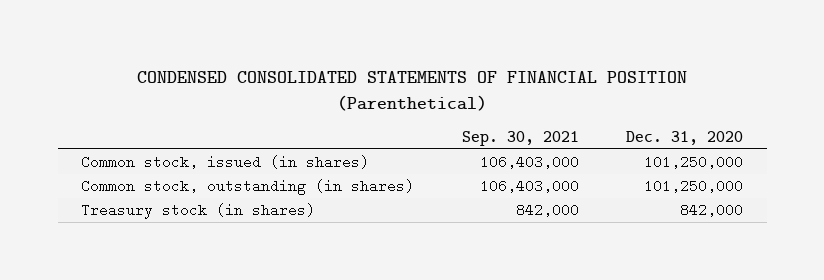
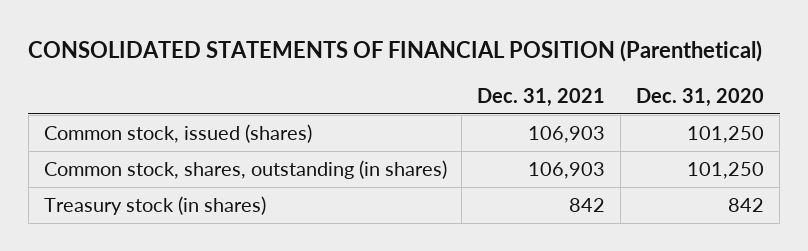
[137,71,688,111] CONDENSED CONSOLIDATED STATEMENTS OF FINANCIAL POSITION (Parenthetical) -> [28,40,763,63] CONSOLIDATED STATEMENTS OF FINANCIAL POSITION (Parenthetical)
[461,131,579,147] Sep. 30, 2021 -> none
none -> [477,87,606,107] Dec. 31, 2021
[81,154,370,169] Common stock, issued (in shares) -> [43,124,312,144] Common stock, issued (shares)
[644,154,744,169] 101,250,000 -> [687,126,765,144] 101,250
[81,178,415,195] Common stock, outstanding (in shares) -> [43,160,447,180] Common stock, shares, outstanding (in shares)
[644,178,744,193] 101,250,000 -> [687,162,765,180] 101,250
[680,202,744,217] 842,000 -> [728,198,765,213] 842

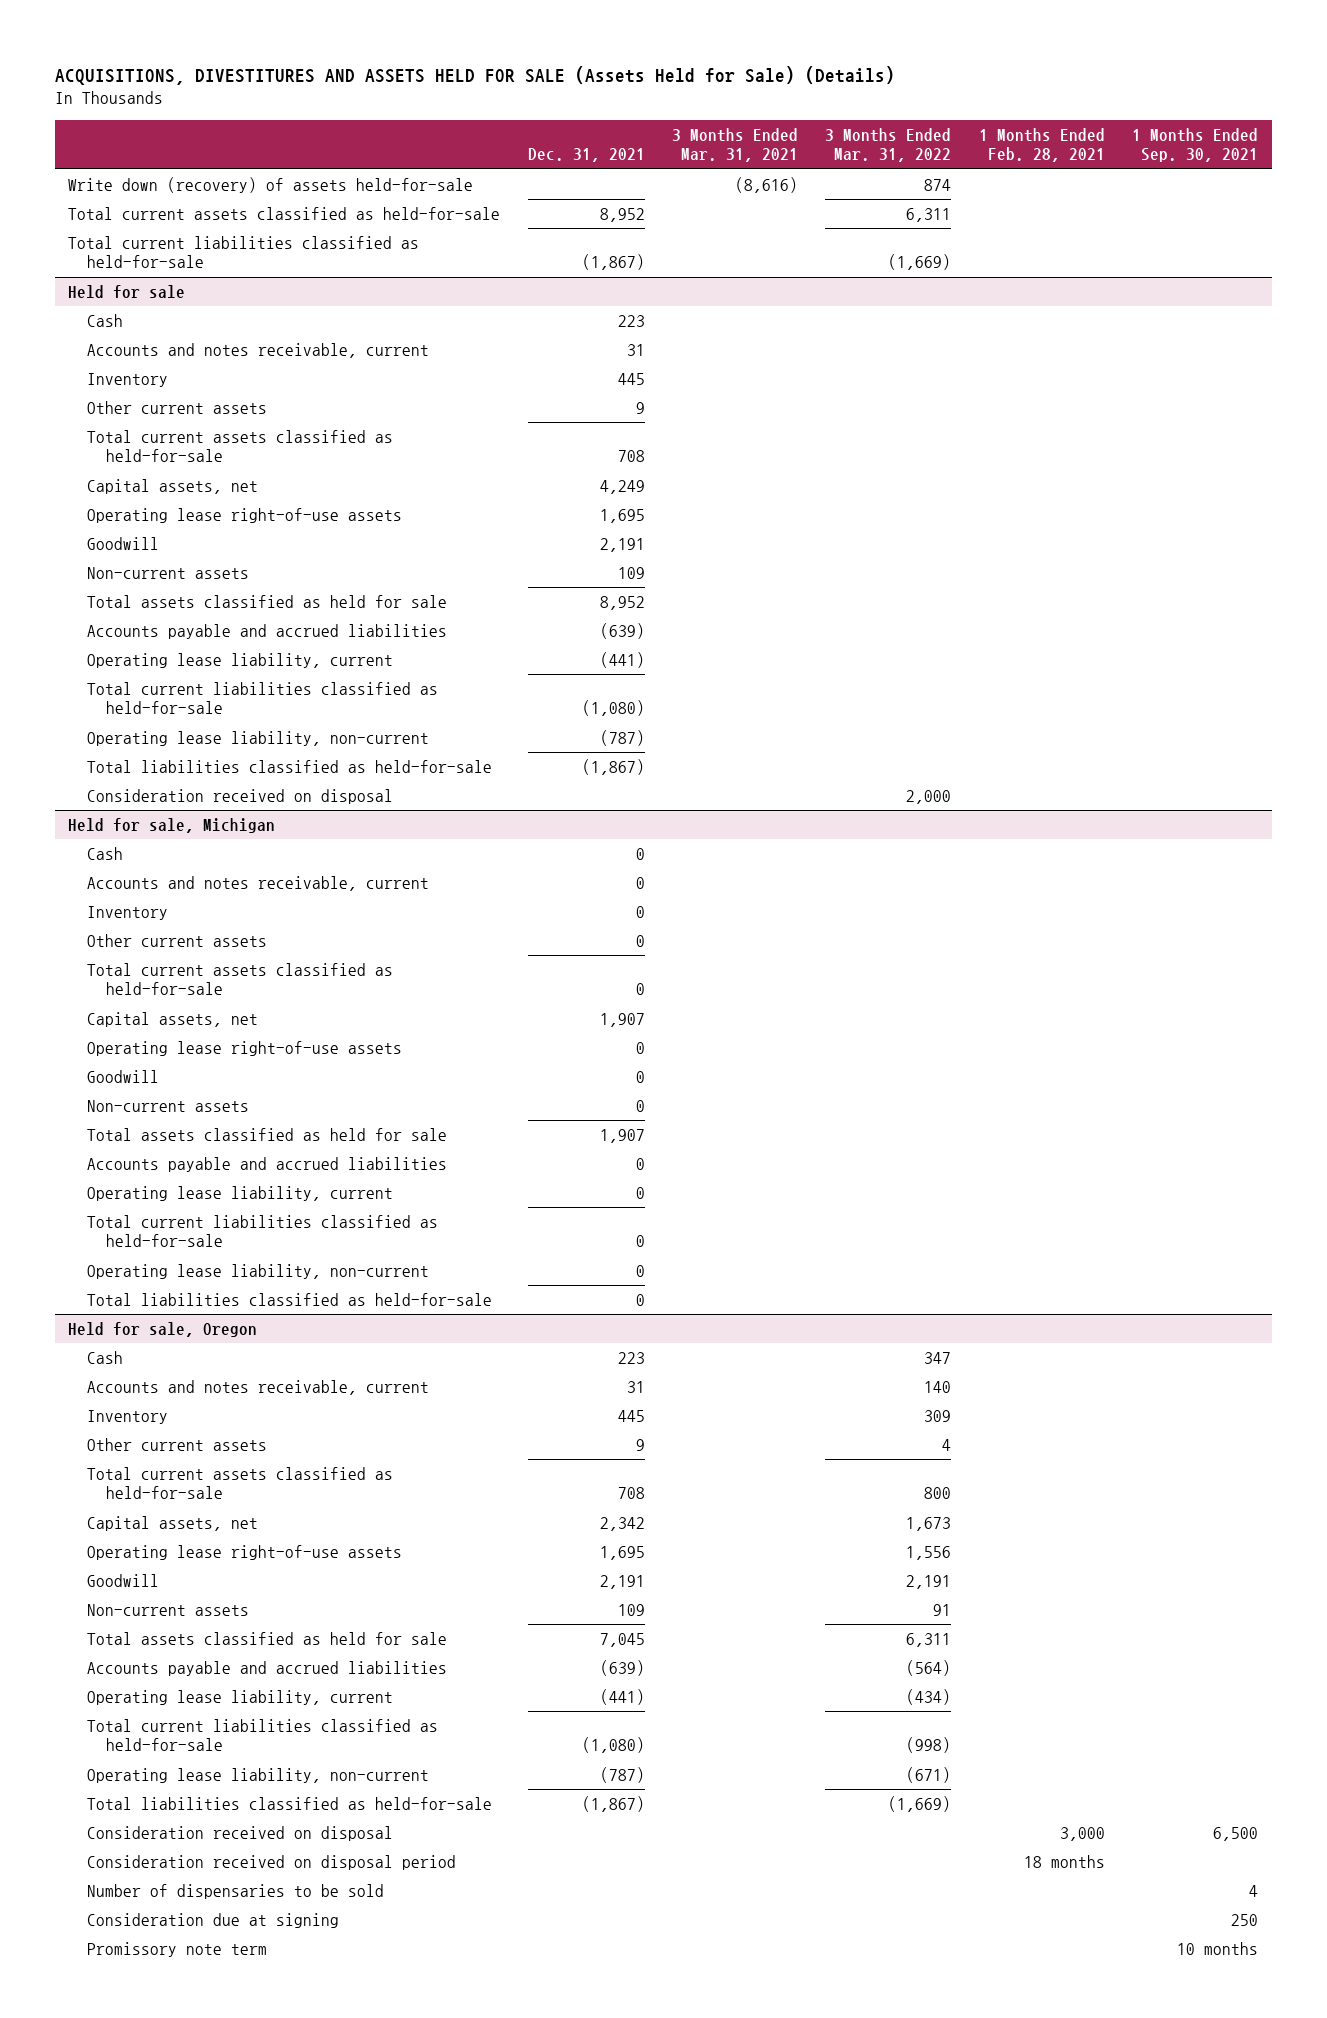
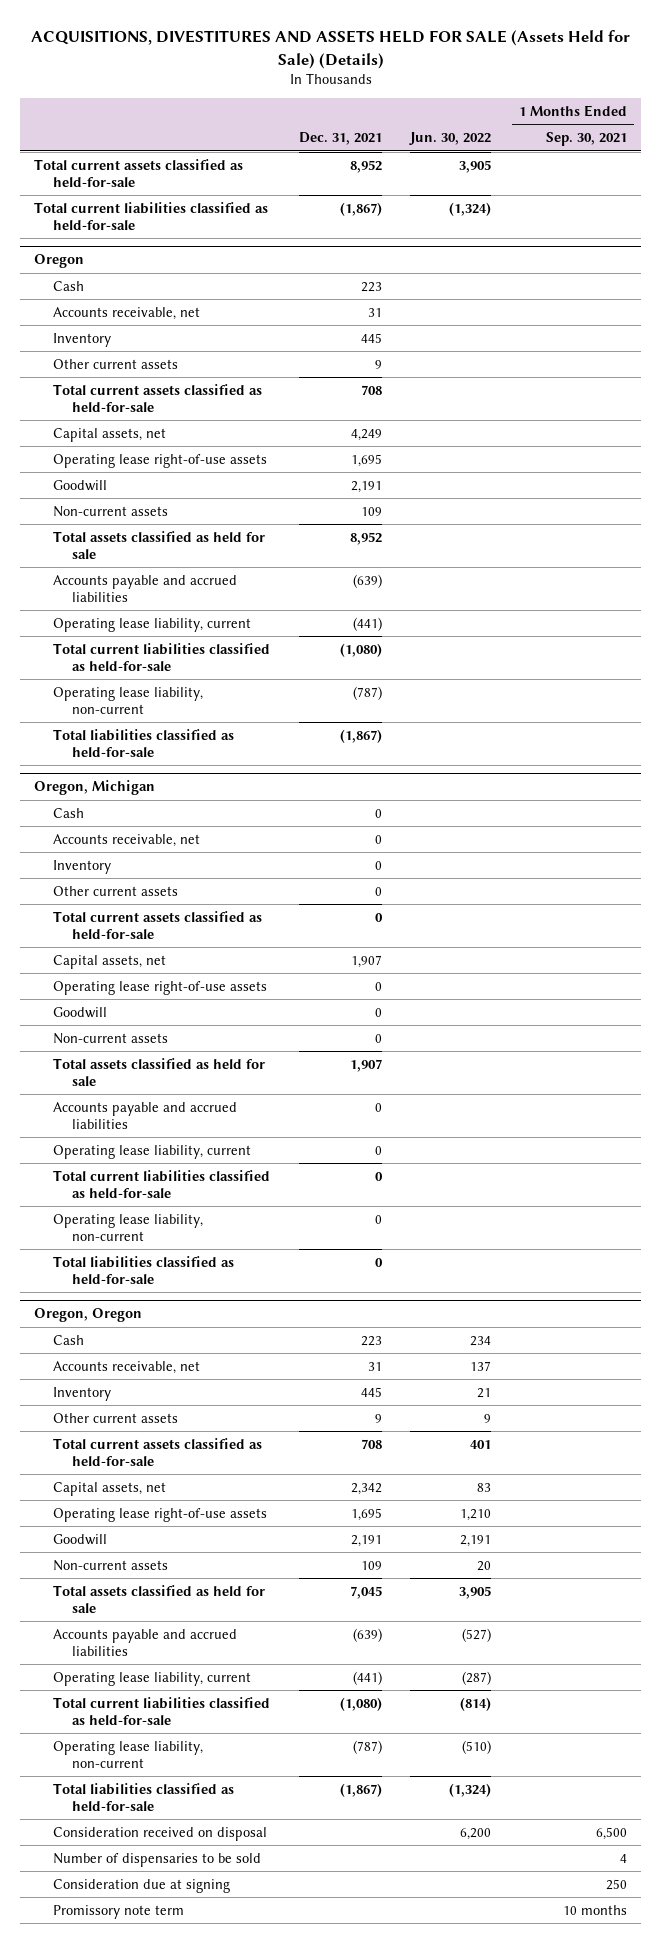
[672,127,799,163] 3 Months Ended Mar. 31, 2021 -> none
[825,127,952,163] 3 Months Ended Mar. 31, 2022 -> none
[978,127,1105,163] 1 Months Ended Feb. 28, 2021 -> none
none -> [408,132,491,146] Jun. 30, 2022
[68,176,474,193] Write down (recovery) of assets held-for-sale -> none
[68,284,186,298] Held for sale -> [34,254,85,269] Oregon
[87,342,430,358] Accounts and notes receivable, current -> [53,306,201,320] Accounts receivable, net
[87,788,394,804] Consideration received on disposal -> none
[68,817,276,833] Held for sale, Michigan -> none
none -> [34,780,156,796] Oregon, Michigan
[87,875,430,891] Accounts and notes receivable, current -> [53,833,201,847] Accounts receivable, net
[68,1321,258,1337] Held for sale, Oregon -> none
none -> [34,1308,143,1323] Oregon, Oregon
[87,1379,430,1395] Accounts and notes receivable, current -> [53,1360,201,1374] Accounts receivable, net
[87,1854,457,1870] Consideration received on disposal period -> none

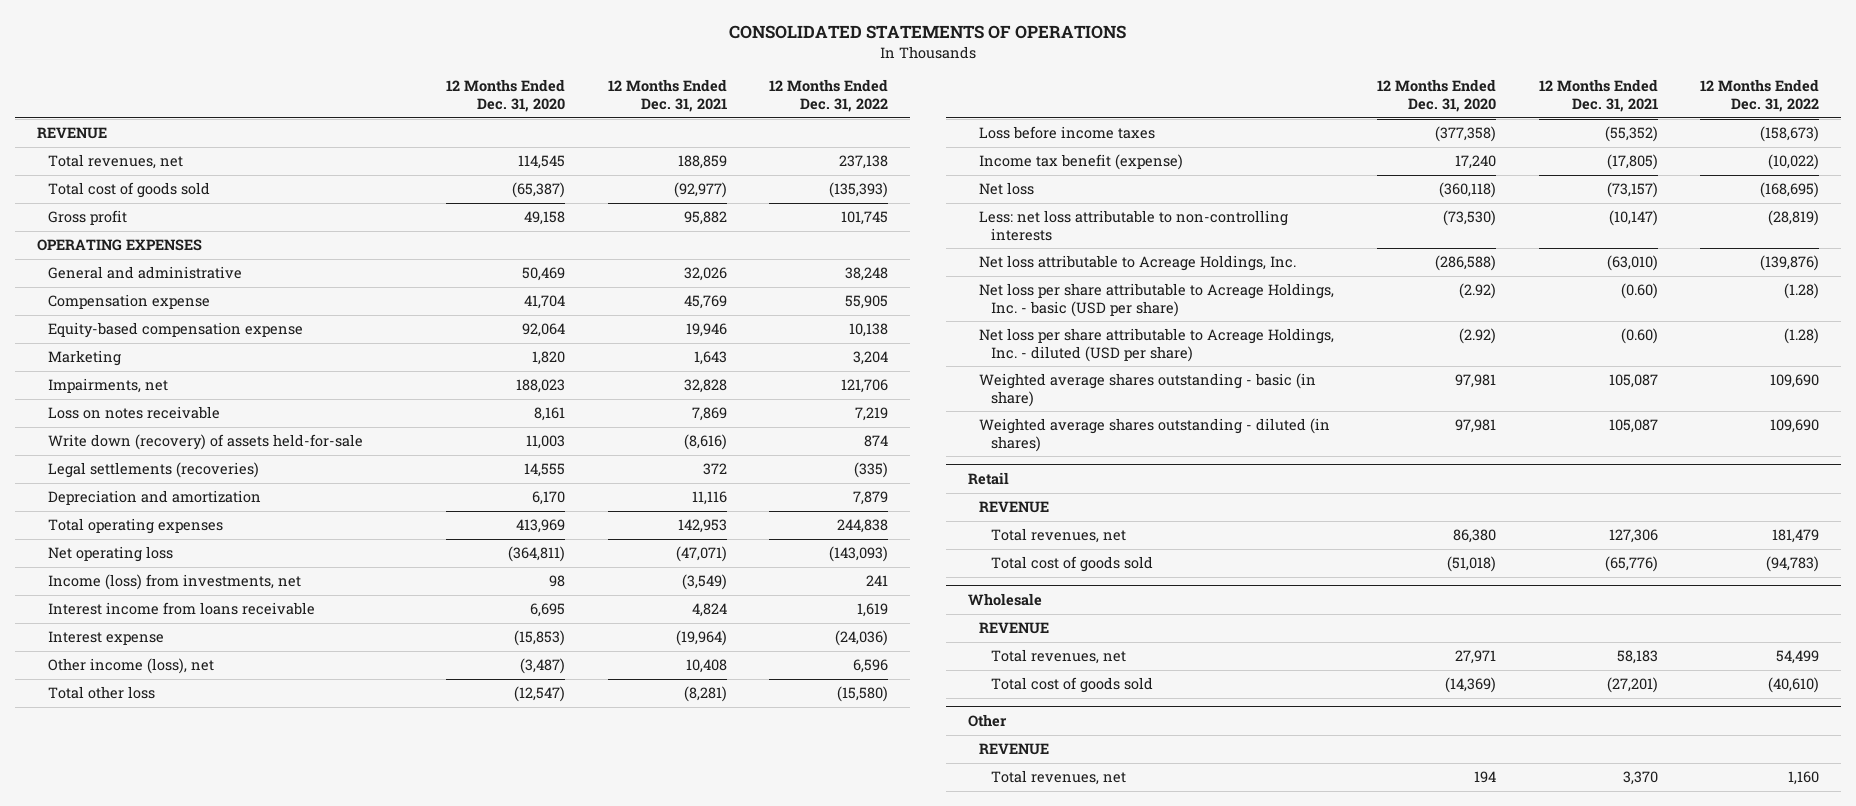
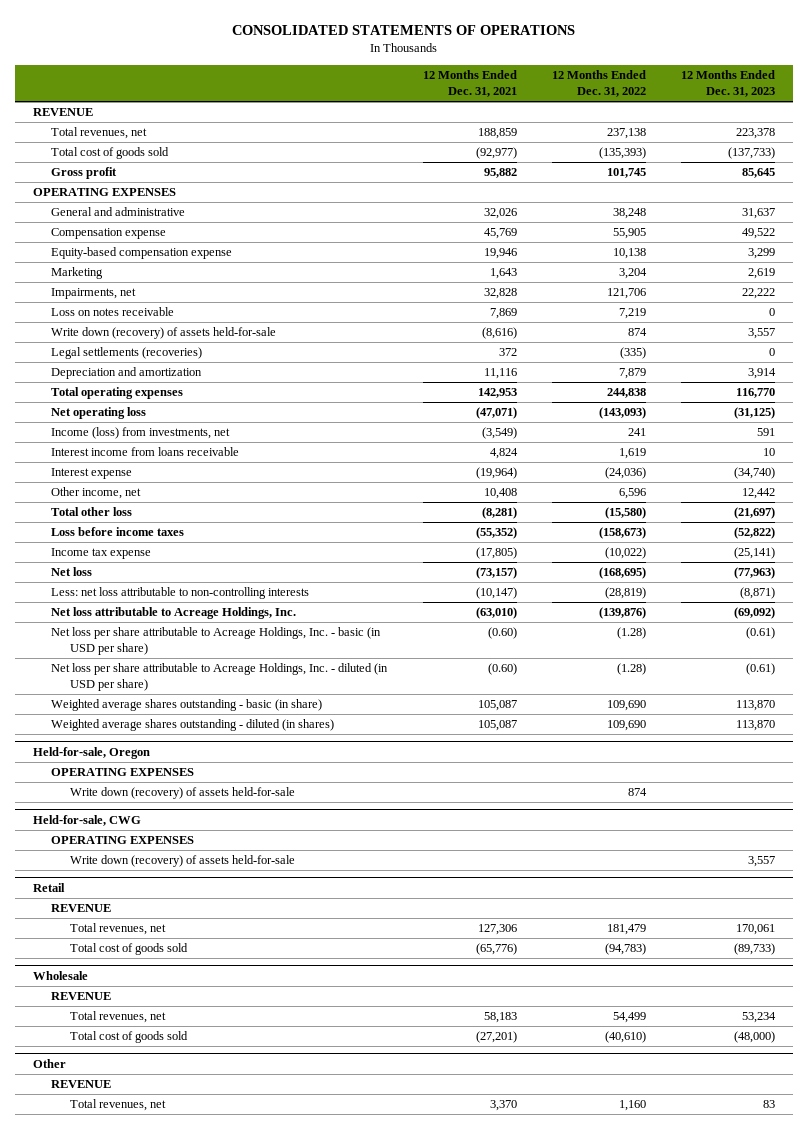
[446,79,566,113] 12 Months Ended Dec. 31, 2020 -> none
none -> [681,70,776,97] 12 Months Ended Dec. 31, 2023
[48,658,215,675] Other income (loss), net -> [51,487,142,500] Other income, net
[979,154,1184,171] Income tax benefit (expense) -> [51,548,152,560] Income tax expense
[979,283,1335,317] Net loss per share attributable to Acreage Holdings, Inc. - basic (USD per share) -> [51,627,382,655] Net loss per share attributable to Acreage Holdings, Inc. - basic (in USD per share)
[979,328,1335,362] Net loss per share attributable to Acreage Holdings, Inc. - diluted (USD per share) -> [51,663,389,691] Net loss per share attributable to Acreage Holdings, Inc. - diluted (in USD per share)
none -> [33,747,151,760] Held-for-sale, Oregon
none -> [51,768,195,777] OPERATING EXPENSES
none -> [69,787,295,800] Write down (recovery) of assets held-for-sale
none -> [33,815,142,827] Held-for-sale, CWG
none -> [51,836,195,845] OPERATING EXPENSES
none -> [69,855,295,868] Write down (recovery) of assets held-for-sale

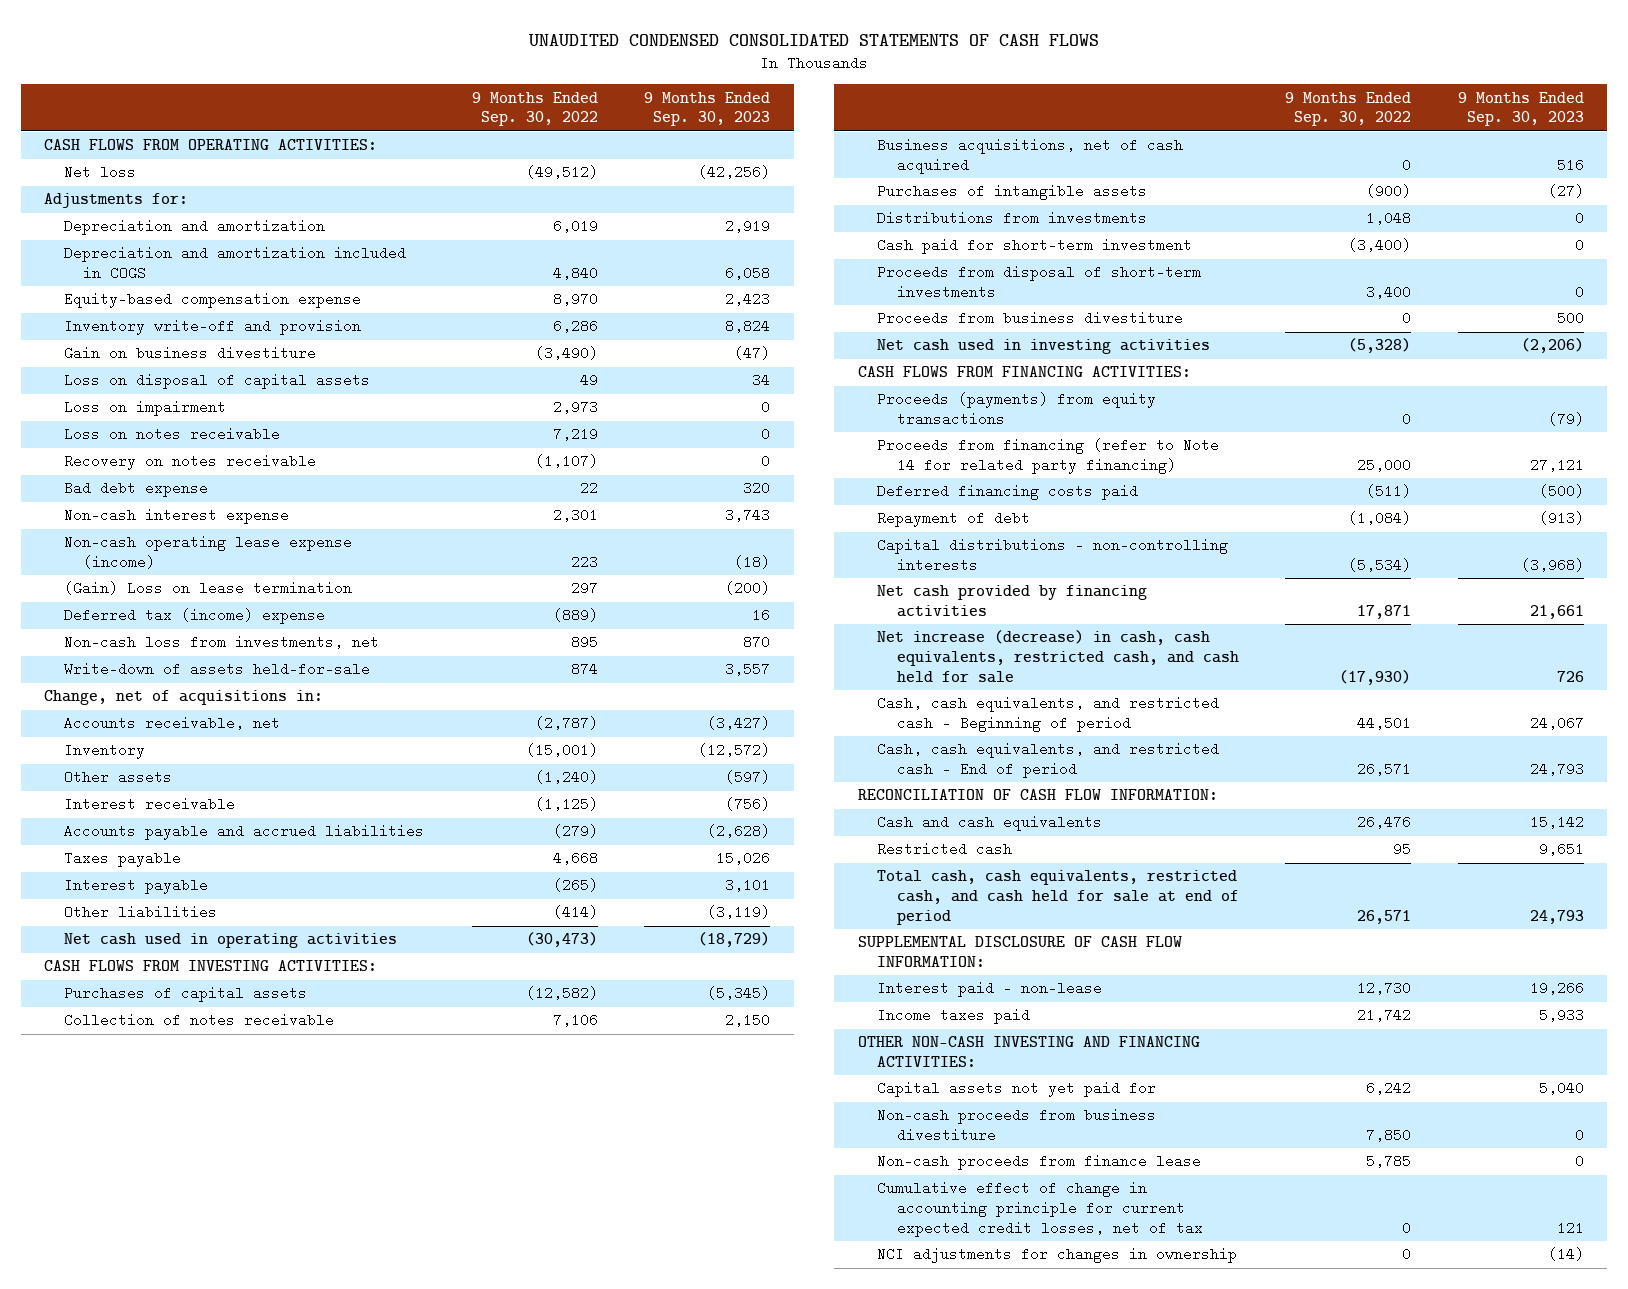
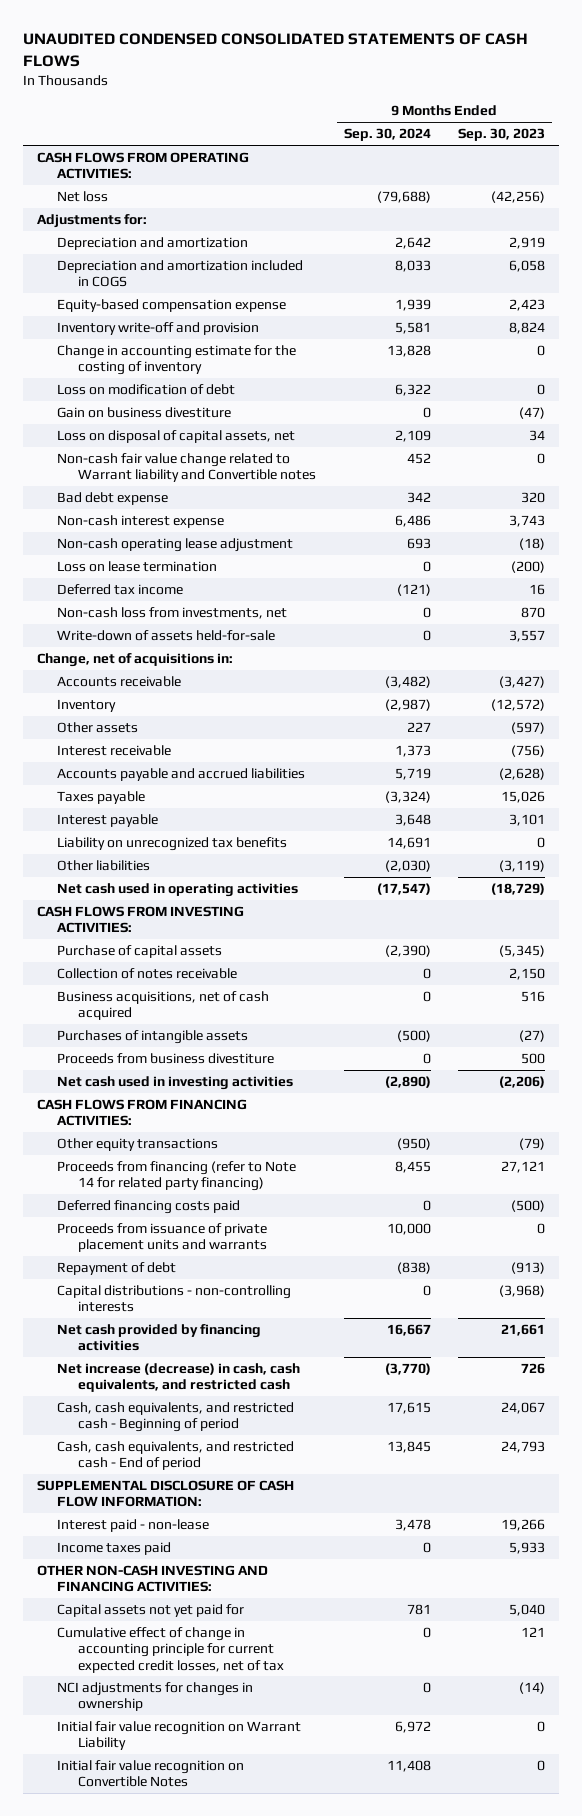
[471,91,598,127] 9 Months Ended Sep. 30, 2022 -> none
none -> [343,128,431,142] Sep. 30, 2024
none -> [57,345,297,376] Change in accounting estimate for the costing of inventory
none -> [57,384,236,396] Loss on modification of debt
[63,400,226,417] Loss on impairment -> none
[63,427,280,442] Loss on notes receivable -> none
[63,454,316,471] Recovery on notes receivable -> none
[63,373,370,390] Loss on disposal of capital assets -> [57,430,296,444] Loss on disposal of capital assets, net
none -> [57,453,317,483] Non-cash fair value change related to Warrant liability and Convertible notes
[63,535,352,569] Non-cash operating lease expense (income) -> [57,538,294,553] Non-cash operating lease adjustment
[63,581,352,596] (Gain) Loss on lease termination -> [57,561,218,573] Loss on lease termination
[63,608,325,625] Deferred tax (income) expense -> [57,584,184,596] Deferred tax income
[63,716,280,731] Accounts receivable, net -> [57,676,182,688] Accounts receivable
none -> [57,837,288,852] Liability on unrecognized tax benefits
[63,986,307,1003] Purchases of capital assets -> [57,945,223,959] Purchase of capital assets
[877,211,1148,226] Distributions from investments -> none
[877,238,1193,255] Cash paid for short-term investment -> none
[877,265,1202,299] Proceeds from disposal of short-term investments -> none
[877,392,1157,426] Proceeds (payments) from equity transactions -> none
none -> [57,1138,219,1152] Other equity transactions
none -> [57,1223,268,1253] Proceeds from issuance of private placement units and warrants
[877,630,1240,683] Net increase (decrease) in cash, cash equivalents, restricted cash, and cash held for sale -> [57,1363,301,1393] Net increase (decrease) in cash, cash equivalents, and restricted cash
[857,789,1218,801] RECONCILIATION OF CASH FLOW INFORMATION: -> none
[877,815,1103,832] Cash and cash equivalents -> none
[877,842,1013,857] Restricted cash -> none
[877,870,1240,925] Total cash, cash equivalents, restricted cash, and cash held for sale at end of period -> none
[877,1108,1157,1142] Non-cash proceeds from business divestiture -> none
[877,1154,1202,1171] Non-cash proceeds from finance lease -> none
none -> [57,1721,302,1751] Initial fair value recognition on Warrant Liability
none -> [57,1760,245,1788] Initial fair value recognition on Convertible Notes

